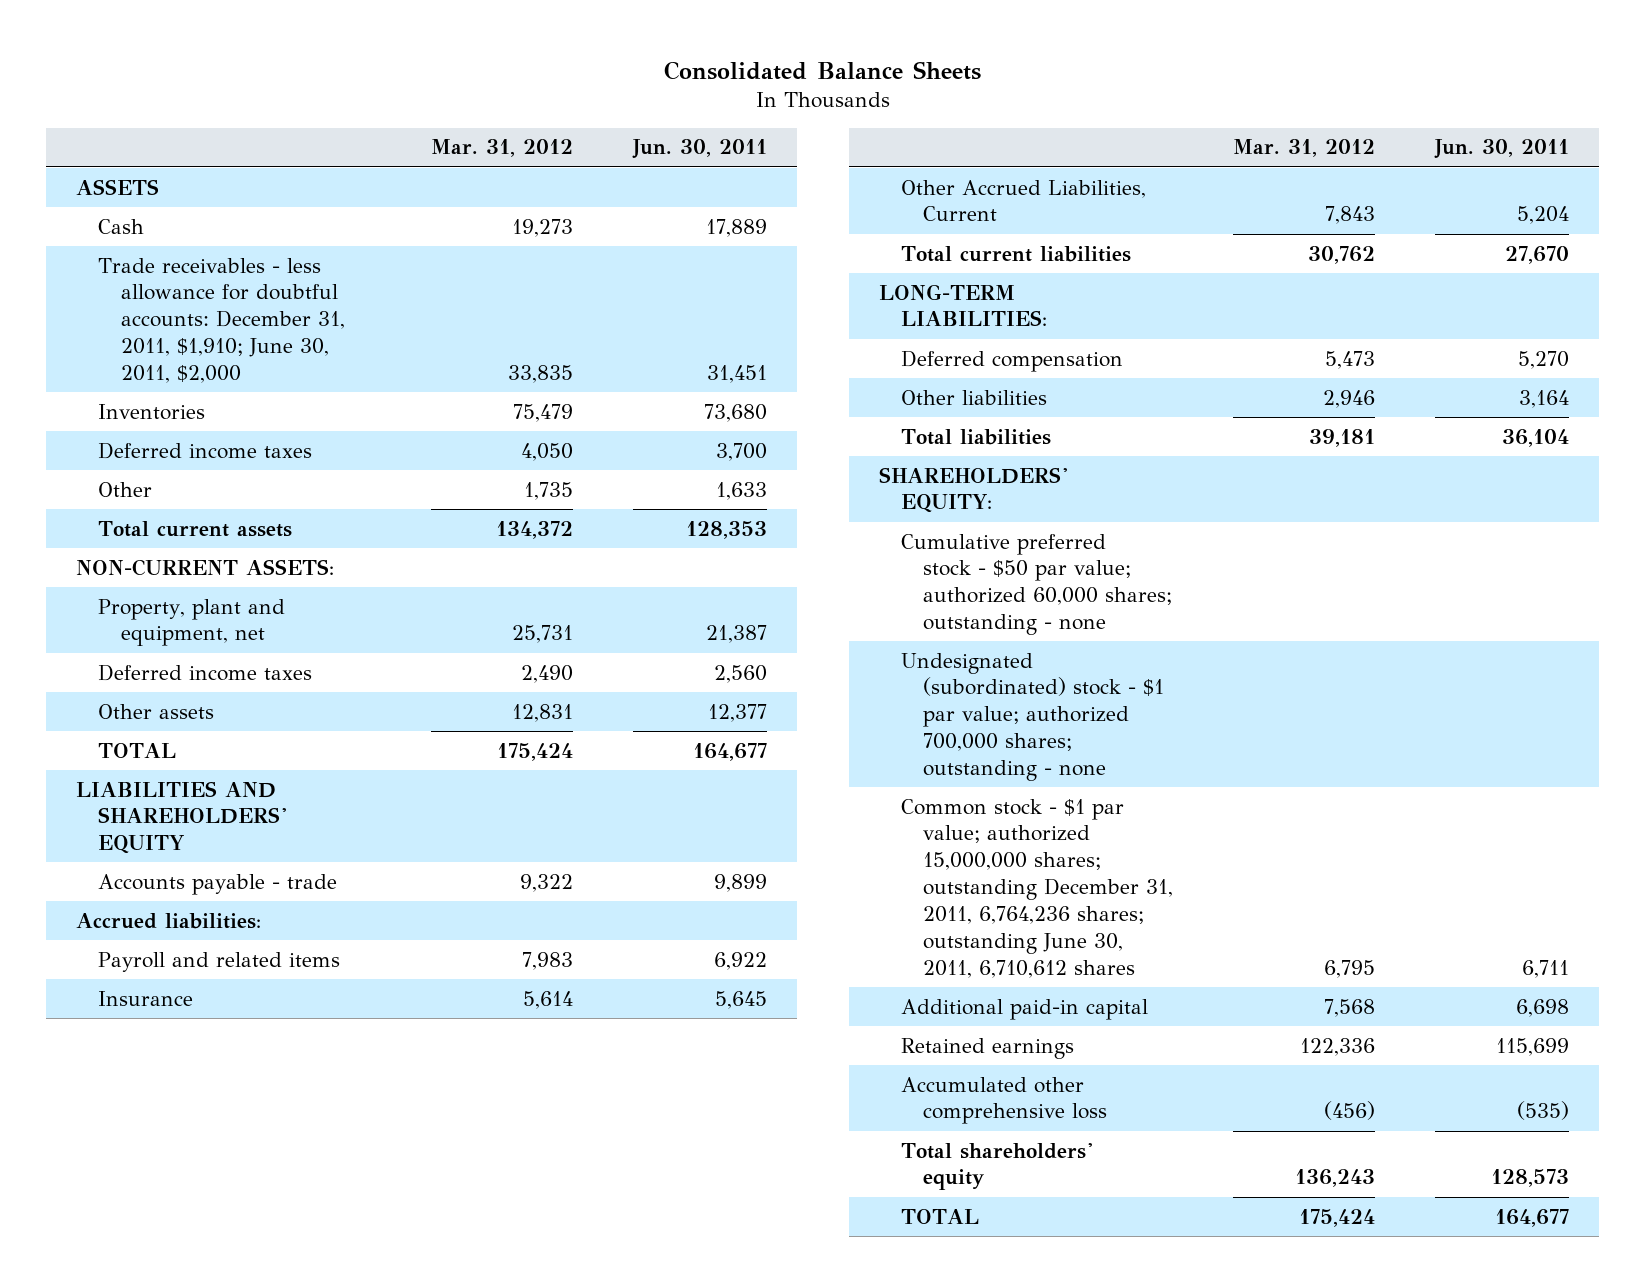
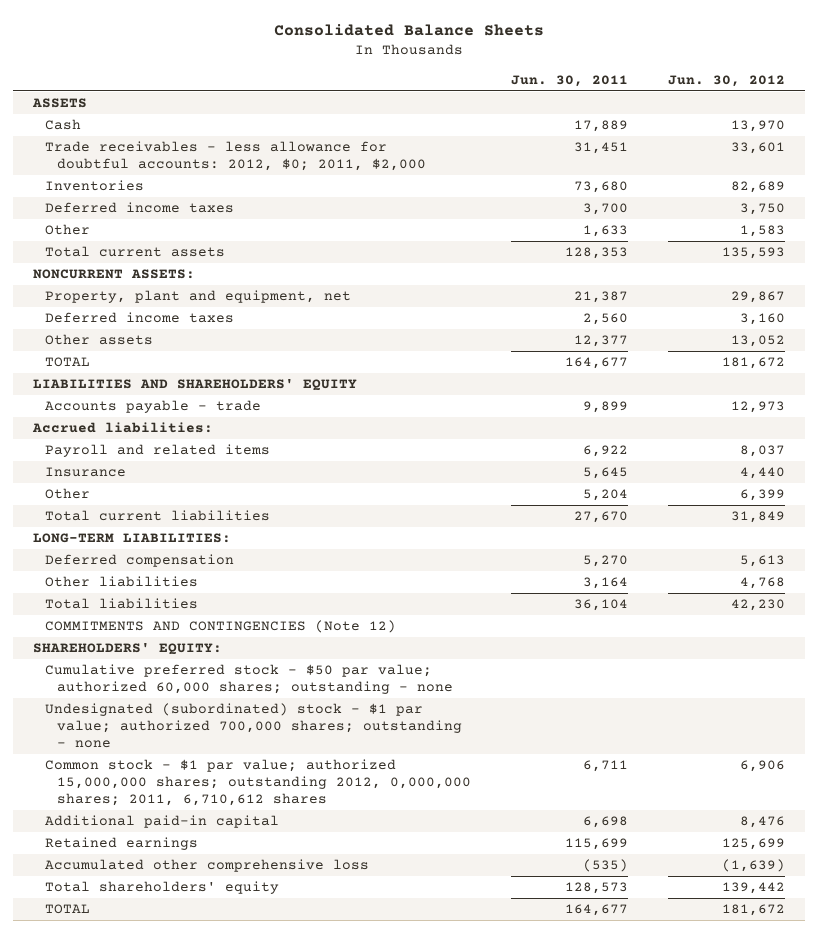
[430,139,573,158] Mar. 31, 2012 -> none
none -> [667,74,785,87] Jun. 30, 2012
[98,257,345,384] Trade receivables - less allowance for doubtful accounts: December 31, 2011, $1,910; June 30, 2011, $2,000 -> [45,141,427,172] Trade receivables - less allowance for doubtful accounts: 2012, $0; 2011, $2,000
[76,558,335,576] NON-CURRENT ASSETS: -> [32,269,195,280] NONCURRENT ASSETS:
[901,179,1147,222] Other Accrued Liabilities, Current -> [45,488,91,500] Other
none -> [45,620,397,634] COMMITMENTS AND CONTINGENCIES (Note 12)
[901,798,1174,978] Common stock - $1 par value; authorized 15,000,000 shares; outstanding December 31, 2011, 6,764,236 shares; outstanding June 30, 2011, 6,710,612 shares -> [45,759,472,807] Common stock - $1 par value; authorized 15,000,000 shares; outstanding 2012, 0,000,000 shares; 2011, 6,710,612 shares

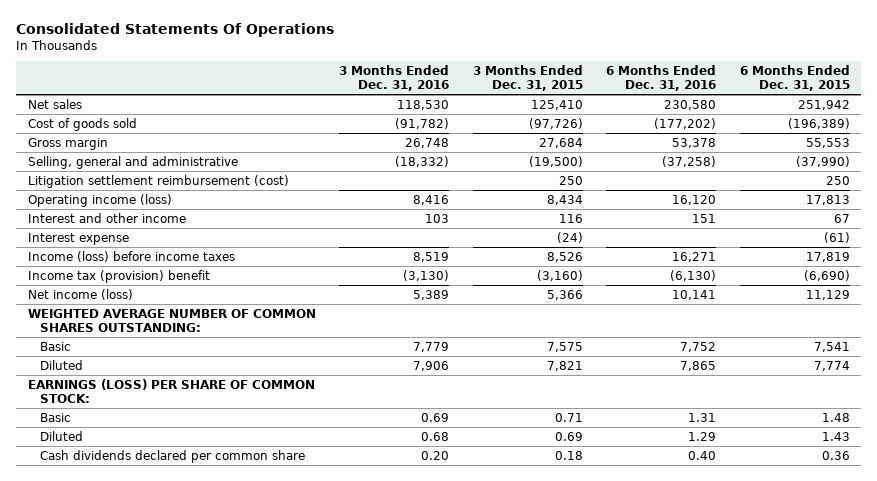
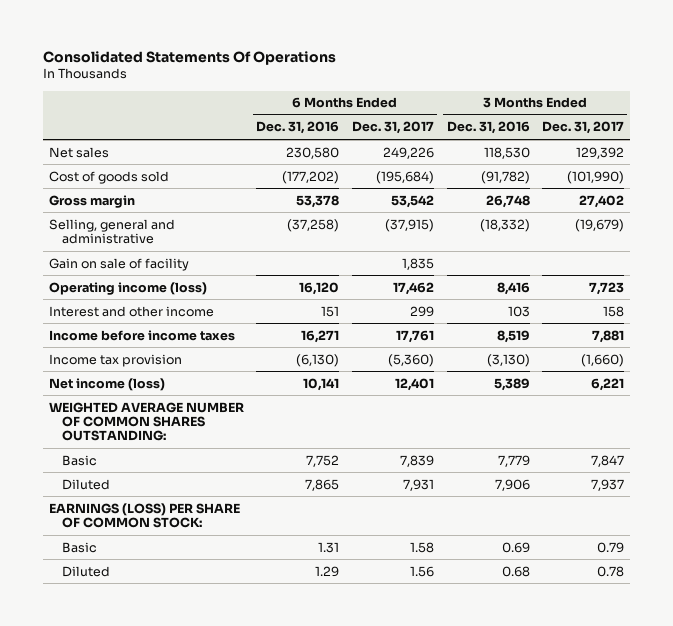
[472,64,583,92] 3 Months Ended Dec. 31, 2015 -> none
[739,64,850,92] 6 Months Ended Dec. 31, 2015 -> none
none -> [351,121,434,135] Dec. 31, 2017
none -> [542,121,625,135] Dec. 31, 2017
[27,174,289,188] Litigation settlement reimbursement (cost) -> none
none -> [48,257,189,271] Gain on sale of facility
[27,232,129,245] Interest expense -> none
[27,250,235,262] Income (loss) before income taxes -> [48,329,235,341] Income before income taxes
[27,269,210,283] Income tax (provision) benefit -> [48,353,182,367] Income tax provision
[40,449,306,463] Cash dividends declared per common share -> none

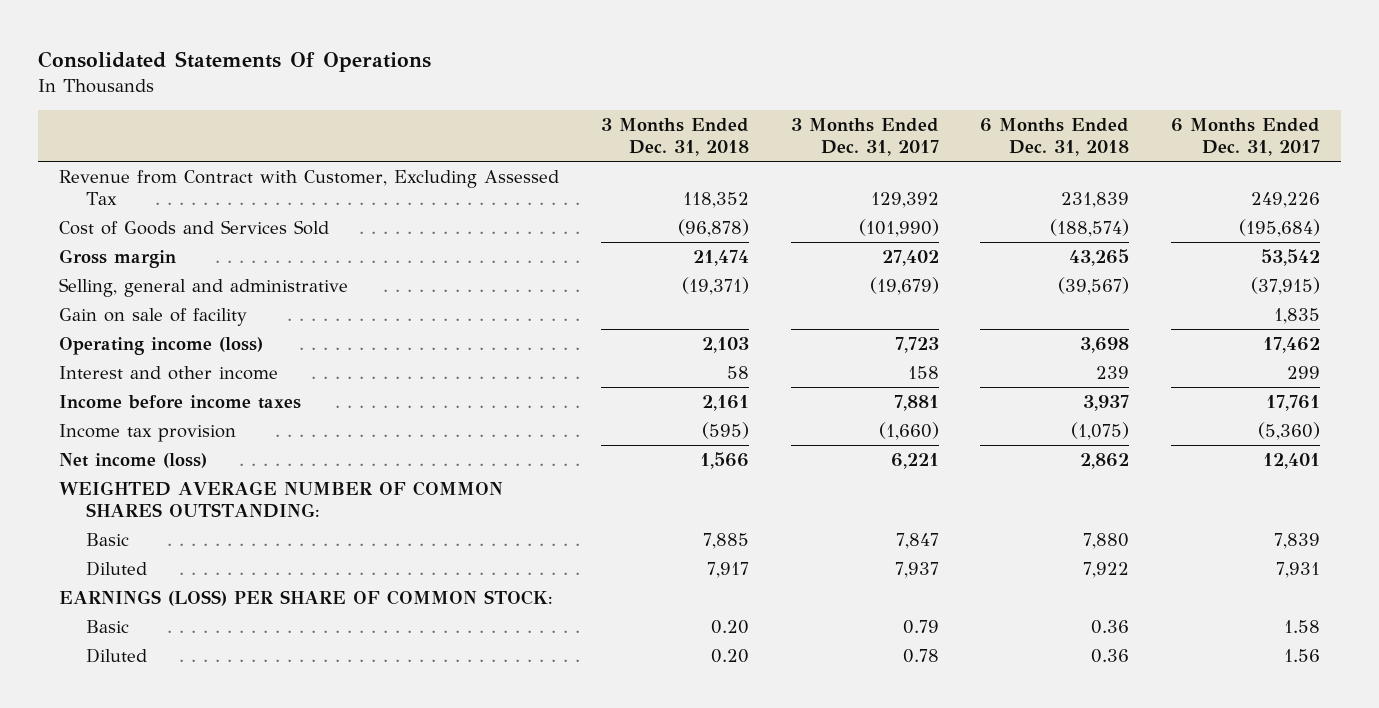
[256,121,340,135] Dec. 31, 2016 -> none
[446,121,530,135] Dec. 31, 2016 -> none
none -> [600,118,749,157] 3 Months Ended Dec. 31, 2018
none -> [980,118,1130,157] 6 Months Ended Dec. 31, 2018
[48,146,109,158] Net sales -> [58,169,559,206] Revenue from Contract with Customer, Excluding Assessed Tax
[48,170,169,184] Cost of goods sold -> [58,219,329,235] Cost of Goods and Services Sold

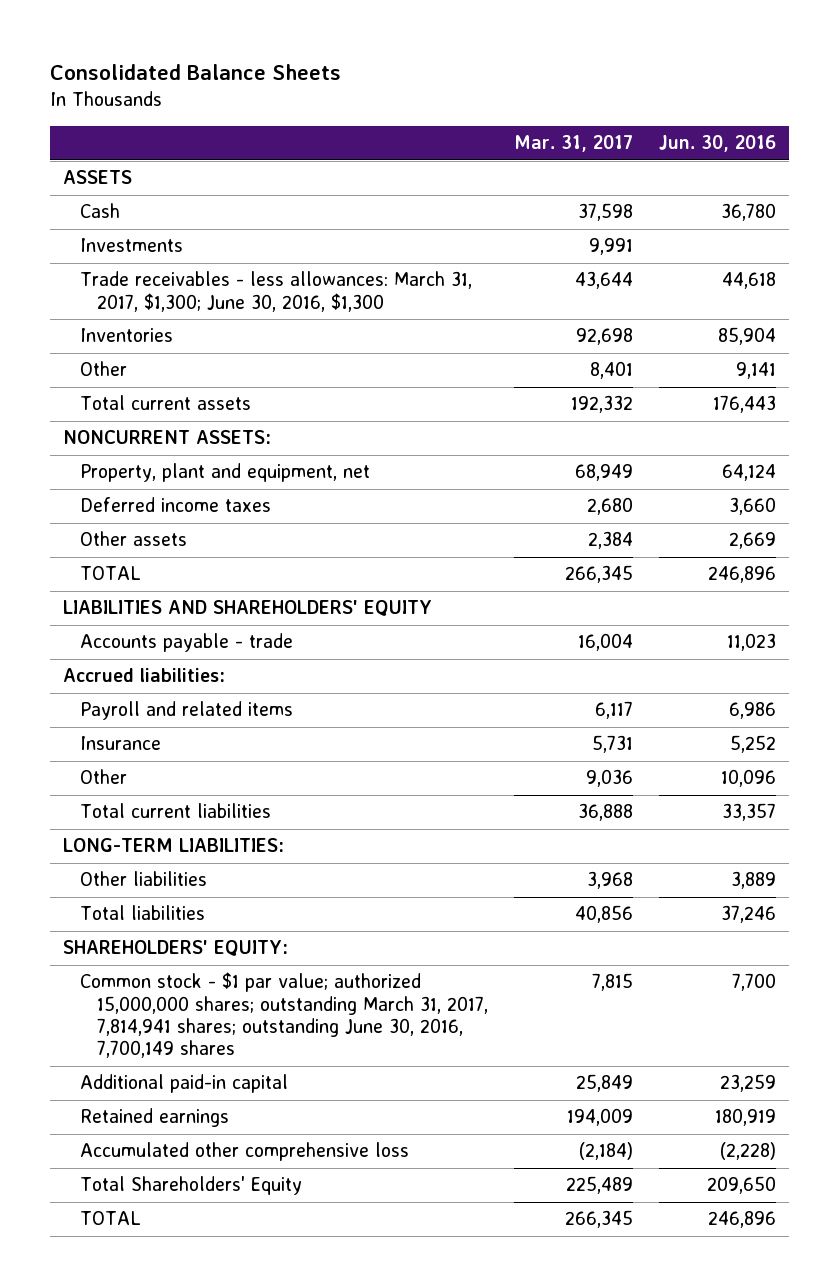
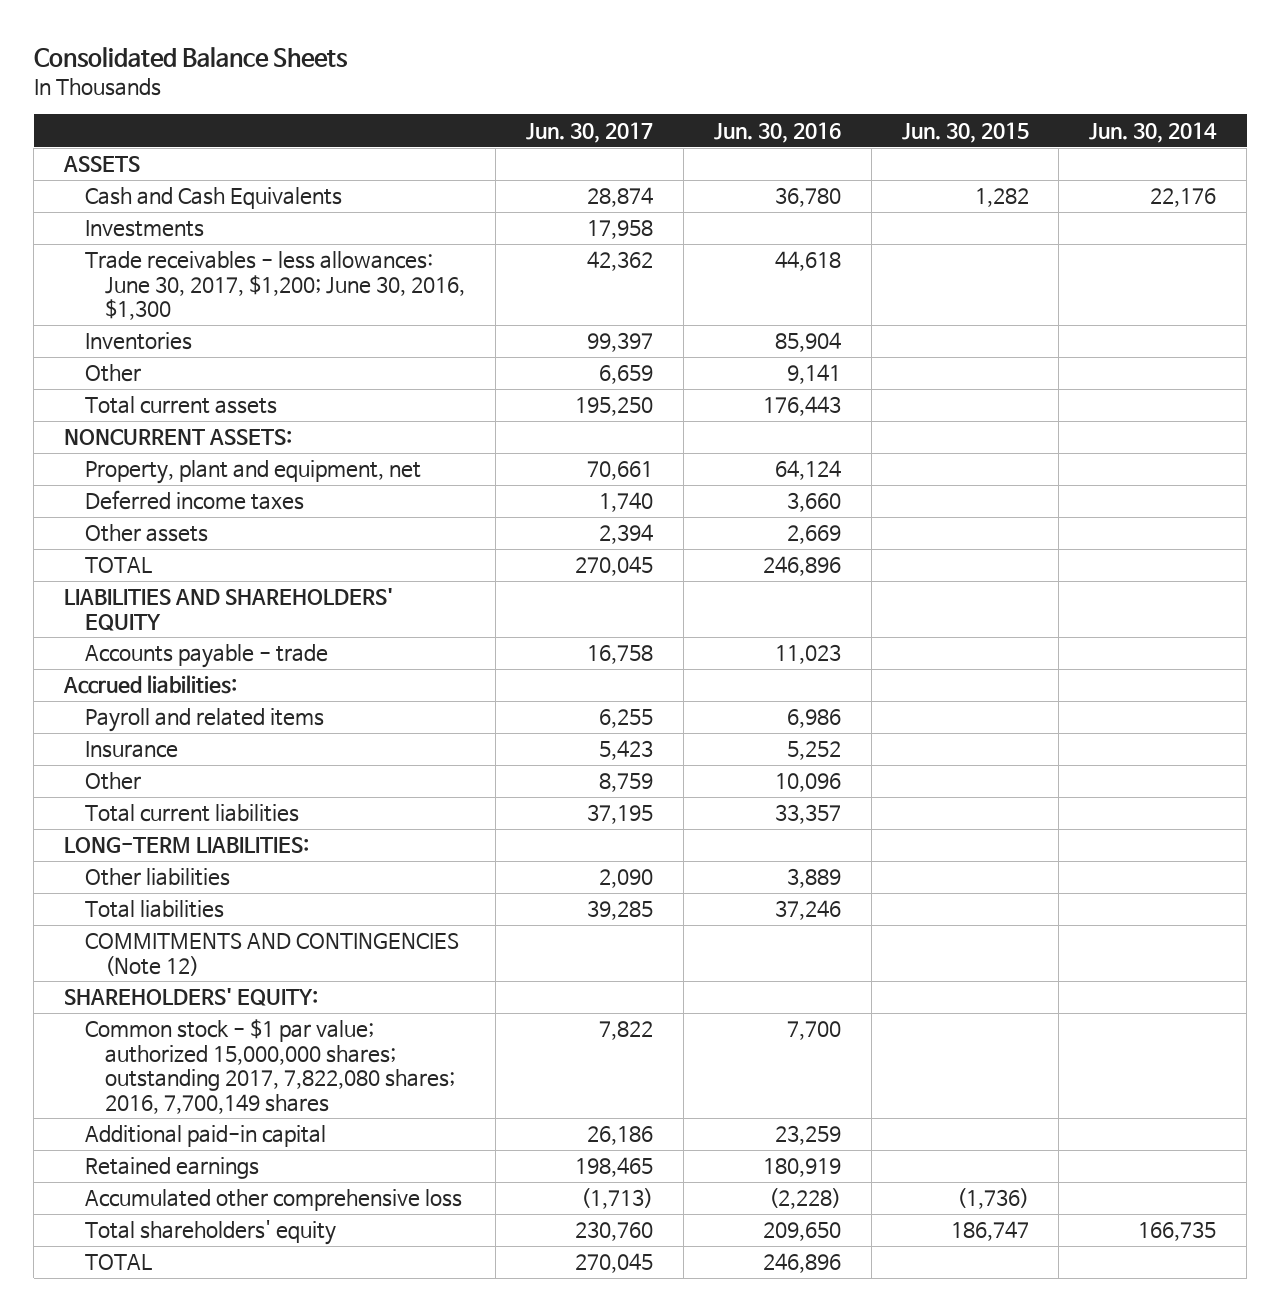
[513,135,633,153] Mar. 31, 2017 -> none
none -> [526,121,654,143] Jun. 30, 2017
none -> [901,121,1029,143] Jun. 30, 2015
none -> [1089,121,1218,143] Jun. 30, 2014
[80,203,121,219] Cash -> [84,187,342,210] Cash and Cash Equivalents
[80,271,473,312] Trade receivables - less allowances: March 31, 2017, $1,300; June 30, 2016, $1,300 -> [84,251,466,321] Trade receivables - less allowances: June 30, 2017, $1,200; June 30, 2016, $1,300
none -> [84,932,459,976] COMMITMENTS AND CONTINGENCIES (Note 12)
[80,972,488,1059] Common stock - $1 par value; authorized 15,000,000 shares; outstanding March 31, 2017, 7,814,941 shares; outstanding June 30, 2016, 7,700,149 shares -> [84,1019,456,1114] Common stock - $1 par value; authorized 15,000,000 shares; outstanding 2017, 7,822,080 shares; 2016, 7,700,149 shares
[80,1176,303,1196] Total Shareholders' Equity -> [84,1220,336,1246] Total shareholders' equity

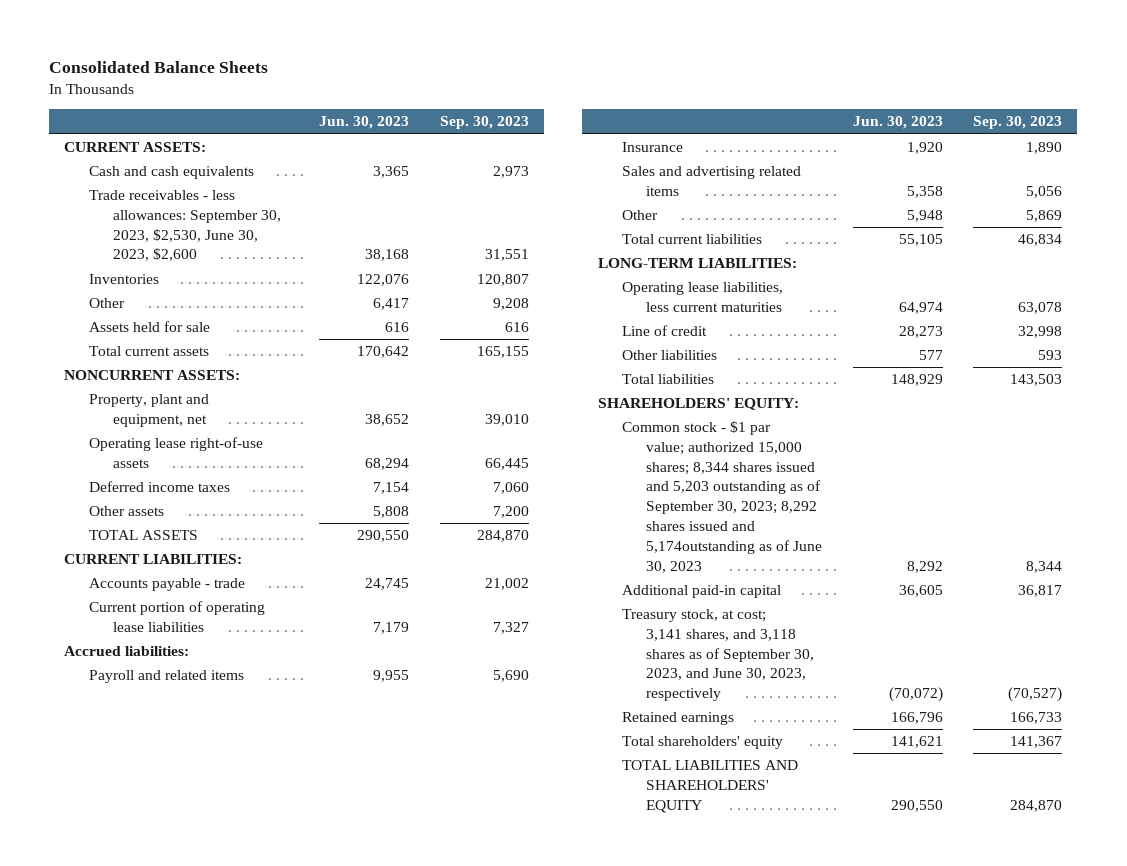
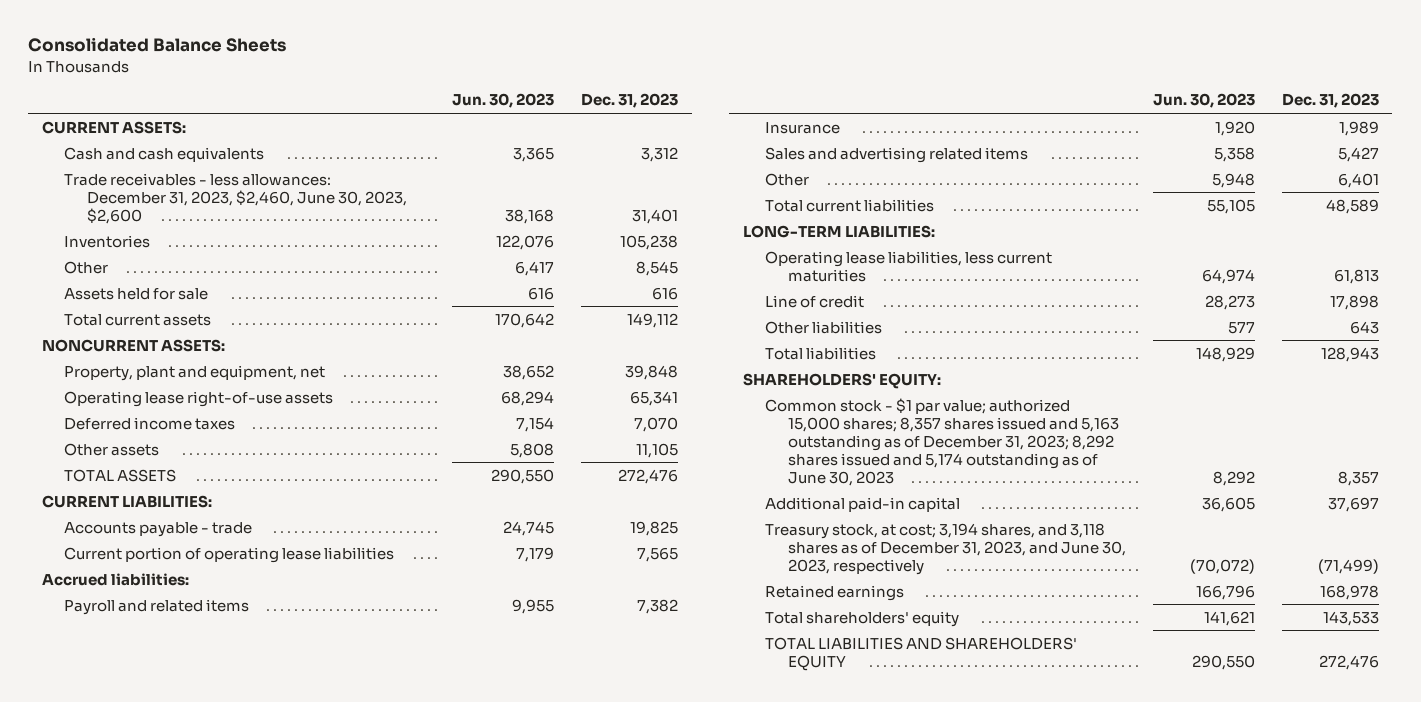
[439,116,529,130] Sep. 30, 2023 -> none
none -> [581,93,679,109] Dec. 31, 2023
[88,190,281,262] Trade receivables - less allowances: September 30, 2023, $2,530, June 30, 2023, $2,600 -> [64,172,407,224] Trade receivables - less allowances: December 31, 2023, $2,460, June 30, 2023, $2,600
[621,421,823,573] Common stock - $1 par value; authorized 15,000 shares; 8,344 shares issued and 5,203 outstanding as of September 30, 2023; 8,292 shares issued and 5,174outstanding as of June 30, 2023 -> [765,397,1119,486] Common stock - $1 par value; authorized 15,000 shares; 8,357 shares issued and 5,163 outstanding as of December 31, 2023; 8,292 shares issued and 5,174 outstanding as of June 30, 2023
[621,609,815,702] Treasury stock, at cost; 3,141 shares, and 3,118 shares as of September 30, 2023, and June 30, 2023, respectively -> [765,522,1126,575] Treasury stock, at cost; 3,194 shares, and 3,118 shares as of December 31, 2023, and June 30, 2023, respectively

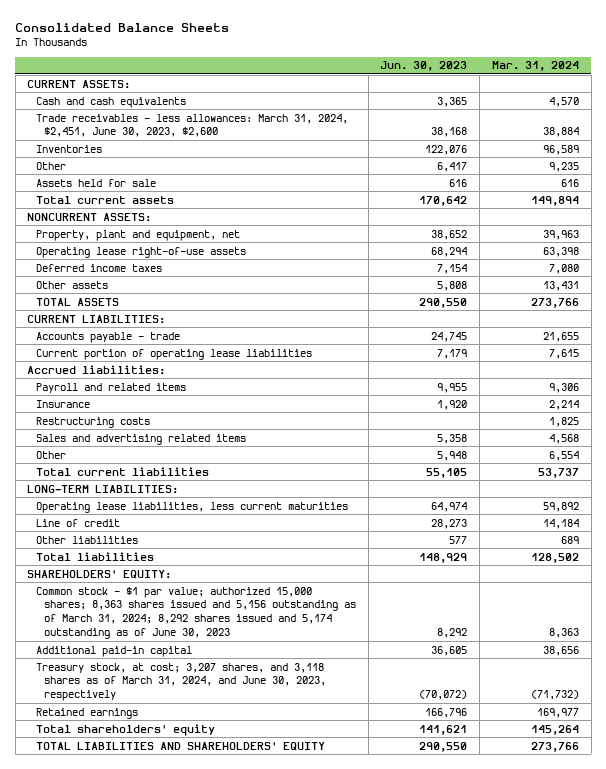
[581,93,679,109] Dec. 31, 2023 -> none
none -> [491,61,579,72] Mar. 31, 2024
[64,172,407,224] Trade receivables - less allowances: December 31, 2023, $2,460, June 30, 2023, $2,600 -> [35,113,348,138] Trade receivables - less allowances: March 31, 2024, $2,451, June 30, 2023, $2,600
none -> [35,416,150,428] Restructuring costs
[765,397,1119,486] Common stock - $1 par value; authorized 15,000 shares; 8,357 shares issued and 5,163 outstanding as of December 31, 2023; 8,292 shares issued and 5,174 outstanding as of June 30, 2023 -> [35,586,356,639] Common stock - $1 par value; authorized 15,000 shares; 8,363 shares issued and 5,156 outstanding as of March 31, 2024; 8,292 shares issued and 5,174 outstanding as of June 30, 2023
[765,522,1126,575] Treasury stock, at cost; 3,194 shares, and 3,118 shares as of December 31, 2023, and June 30, 2023, respectively -> [35,662,326,702] Treasury stock, at cost; 3,207 shares, and 3,118 shares as of March 31, 2024, and June 30, 2023, respectively

